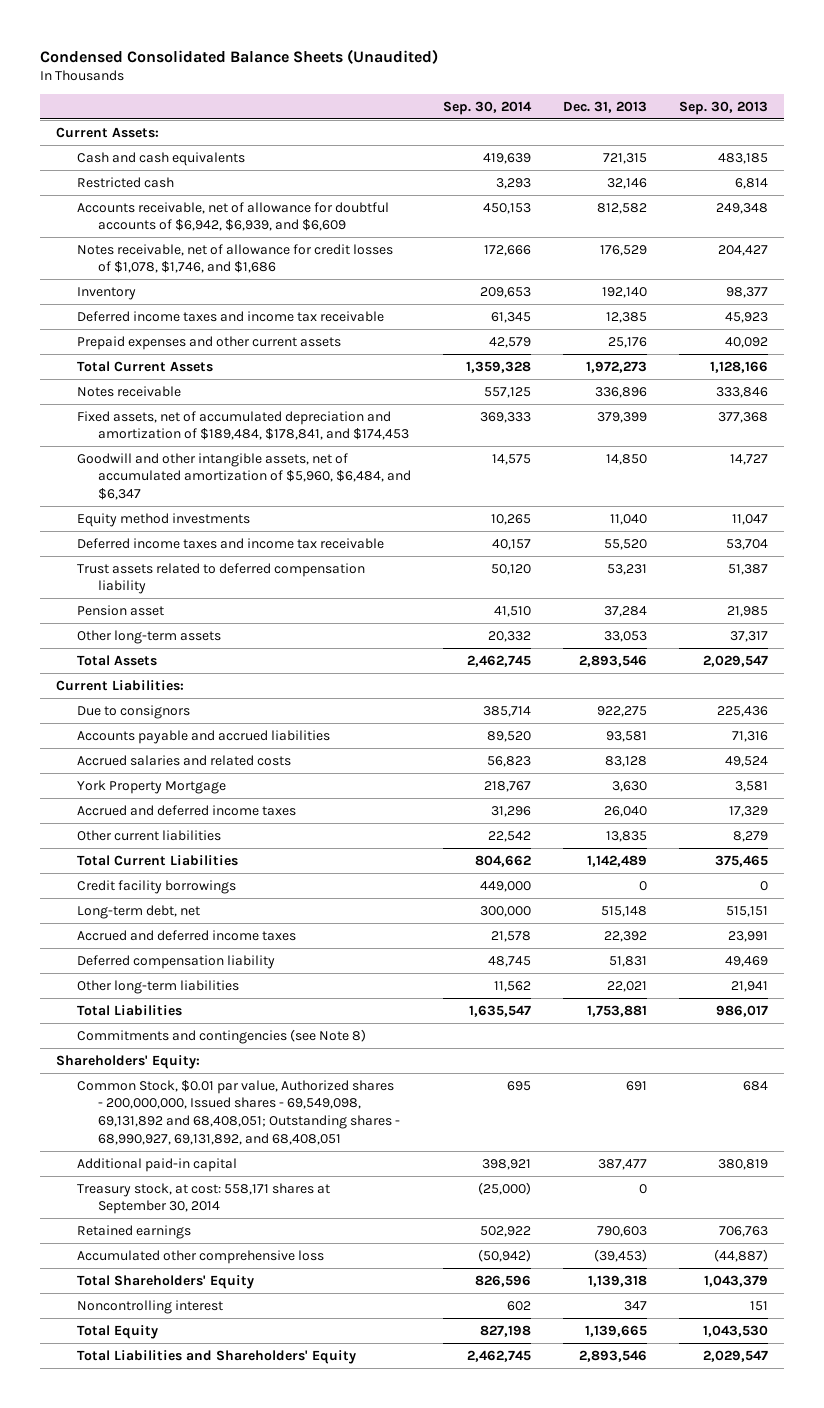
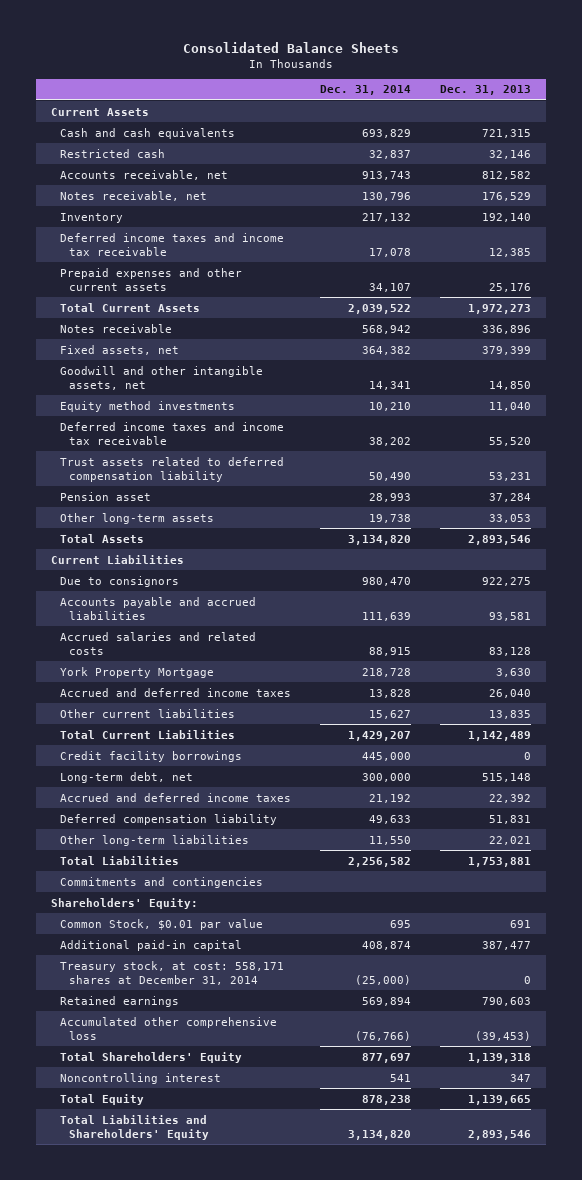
[40,48,439,64] Condensed Consolidated Balance Sheets (Unaudited) -> [182,42,399,54] Consolidated Balance Sheets
[442,100,532,115] Sep. 30, 2014 -> none
[678,100,768,115] Sep. 30, 2013 -> none
none -> [319,85,411,96] Dec. 31, 2014
[56,126,160,138] Current Assets: -> [50,107,149,116] Current Assets
[77,201,390,232] Accounts receivable, net of allowance for doubtful accounts of $6,942, $6,939, and $6,609 -> [59,169,228,180] Accounts receivable, net
[77,243,394,274] Notes receivable, net of allowance for credit losses of $1,078, $1,746, and $1,686 -> [59,190,207,201] Notes receivable, net
[77,410,409,441] Fixed assets, net of accumulated depreciation and amortization of $189,484, $178,841, and $174,453 -> [59,344,179,355] Fixed assets, net
[77,452,411,501] Goodwill and other intangible assets, net of accumulated amortization of $5,960, $6,484, and $6,347 -> [59,365,263,390] Goodwill and other intangible assets, net
[56,679,185,691] Current Liabilities: -> [50,554,184,564] Current Liabilities
[77,1028,367,1044] Commitments and contingencies (see Note 8) -> [59,876,263,888] Commitments and contingencies
[77,1079,400,1145] Common Stock, $0.01 par value, Authorized shares - 200,000,000, Issued shares - 69,549,098, 69,131,892 and 68,408,051; Outstanding shares - 68,990,927, 69,131,892, and 68,408,051 -> [59,918,263,930] Common Stock, $0.01 par value
[77,1182,331,1215] Treasury stock, at cost: 558,171 shares at September 30, 2014 -> [59,960,284,985] Treasury stock, at cost: 558,171 shares at December 31, 2014

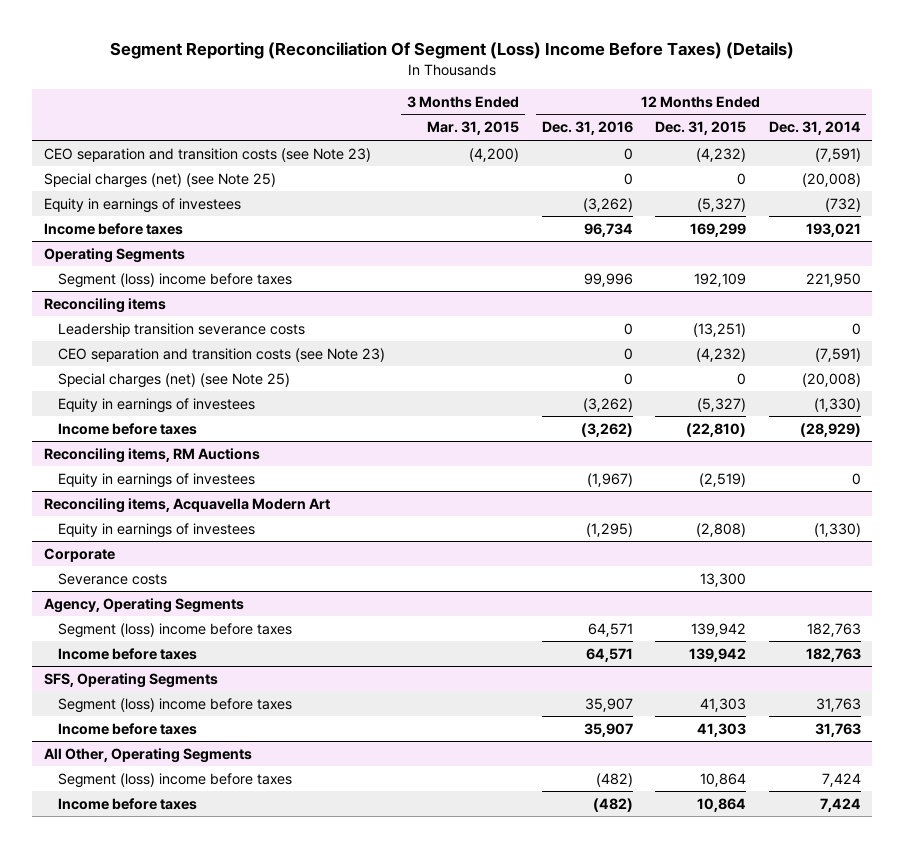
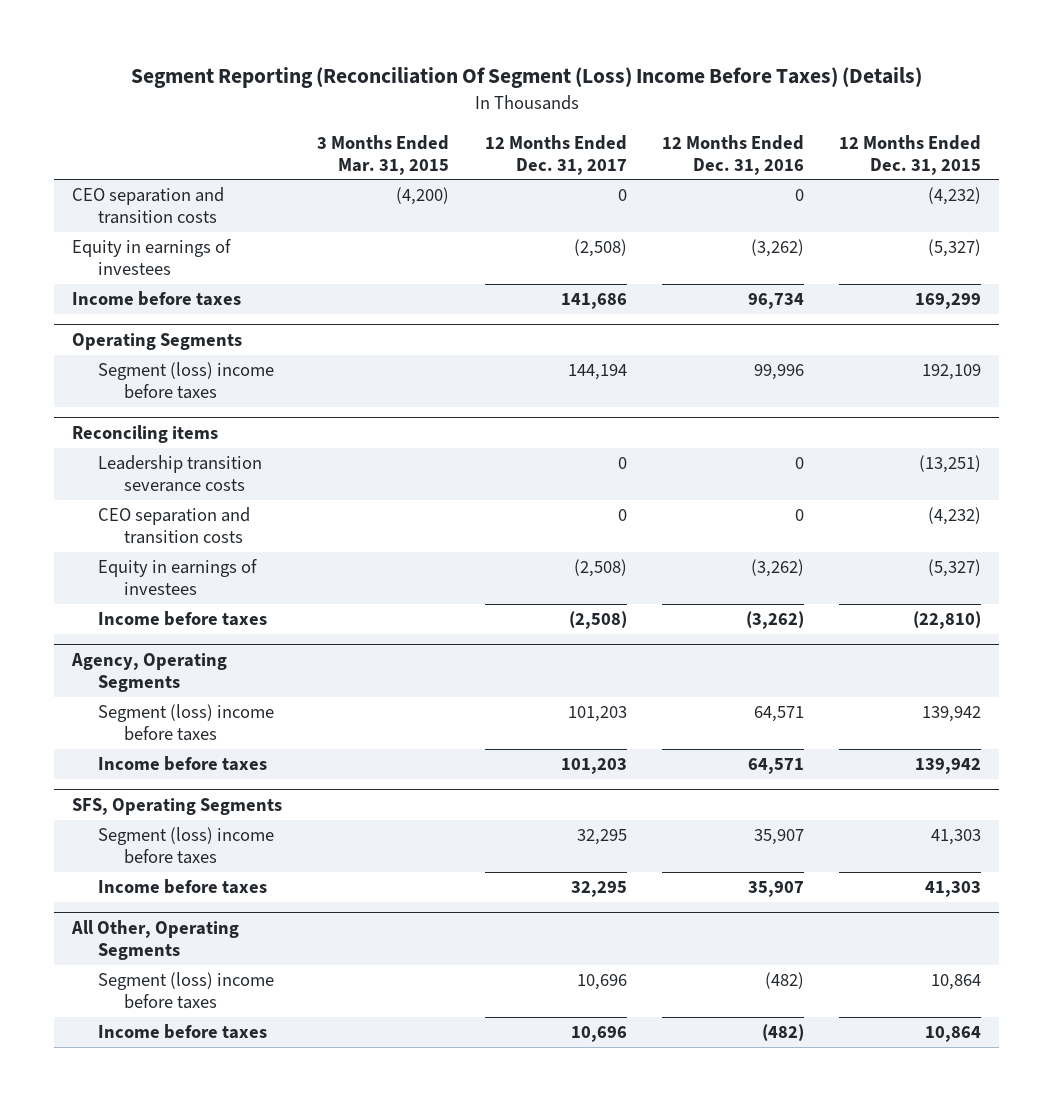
[768,121,861,136] Dec. 31, 2014 -> none
none -> [484,134,627,175] 12 Months Ended Dec. 31, 2017
[43,172,276,188] Special charges (net) (see Note 25) -> none
[43,147,371,162] CEO separation and transition costs (see Note 23) -> [72,187,225,225] CEO separation and transition costs
[57,372,290,388] Special charges (net) (see Note 25) -> none
[57,347,385,362] CEO separation and transition costs (see Note 23) -> [97,507,250,545] CEO separation and transition costs
[43,447,260,463] Reconciling items, RM Auctions -> none
[57,472,255,488] Equity in earnings of investees -> none
[43,497,330,513] Reconciling items, Acquavella Modern Art -> none
[57,522,255,538] Equity in earnings of investees -> none
[43,547,115,562] Corporate -> none
[57,572,167,585] Severance costs -> none

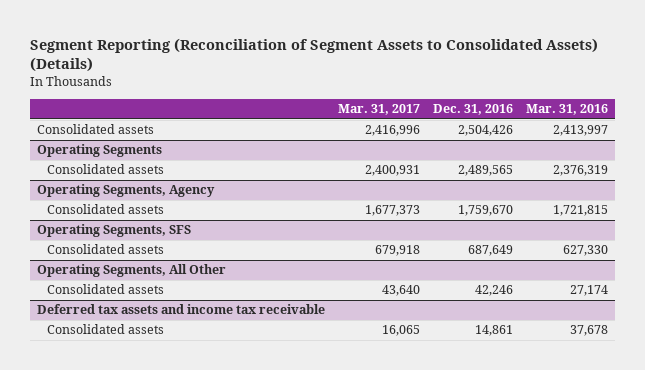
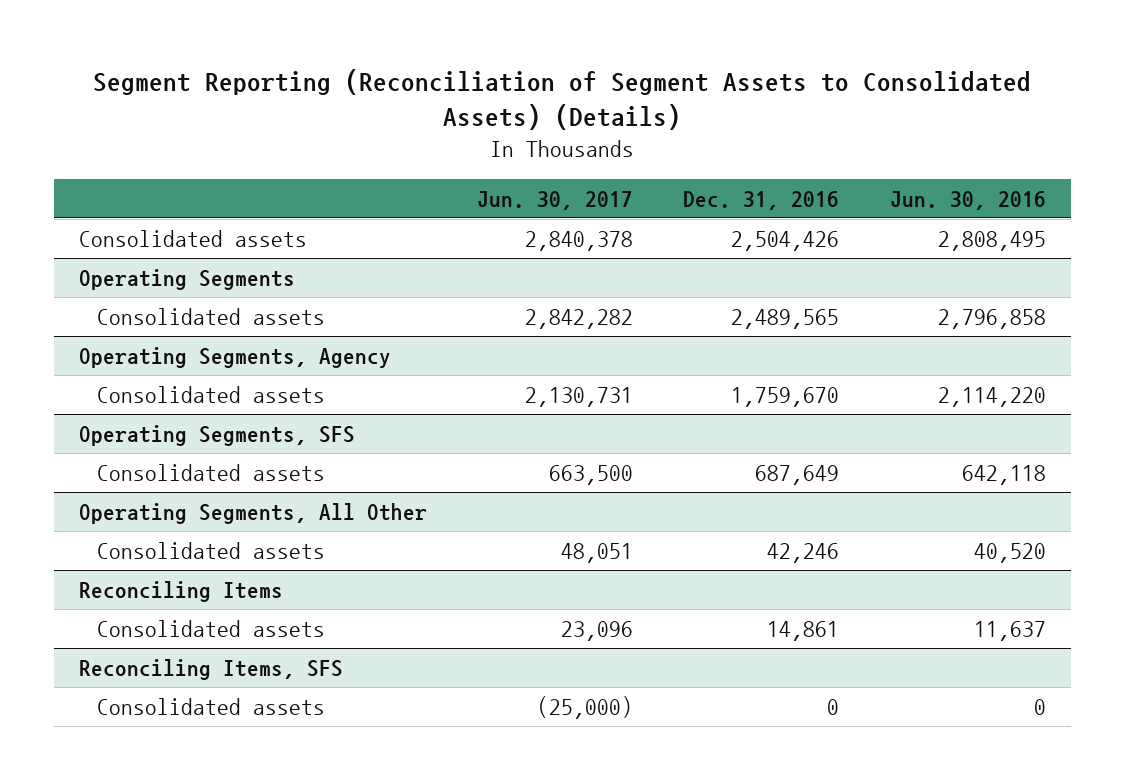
[337,104,420,116] Mar. 31, 2017 -> none
[526,104,609,116] Mar. 31, 2016 -> none
none -> [477,190,634,210] Jun. 30, 2017
none -> [889,190,1046,210] Jun. 30, 2016
[36,304,325,315] Deferred tax assets and income tax receivable -> [79,580,284,602] Reconciling Items
none -> [79,658,344,680] Reconciling Items, SFS
none -> [96,697,325,715] Consolidated assets

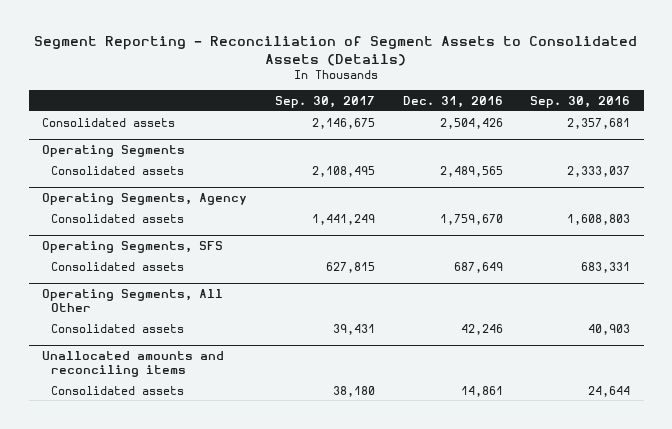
[93,68,1032,131] Segment Reporting (Reconciliation of Segment Assets to Consolidated Assets) (Details) -> [34,36,638,66] Segment Reporting - Reconciliation of Segment Assets to Consolidated Assets (Details)
[477,190,634,210] Jun. 30, 2017 -> none
[889,190,1046,210] Jun. 30, 2016 -> none
none -> [274,96,375,109] Sep. 30, 2017
none -> [530,96,631,109] Sep. 30, 2016
[79,580,284,602] Reconciling Items -> [42,350,225,377] Unallocated amounts and reconciling items
[79,658,344,680] Reconciling Items, SFS -> none
[96,697,325,715] Consolidated assets -> none

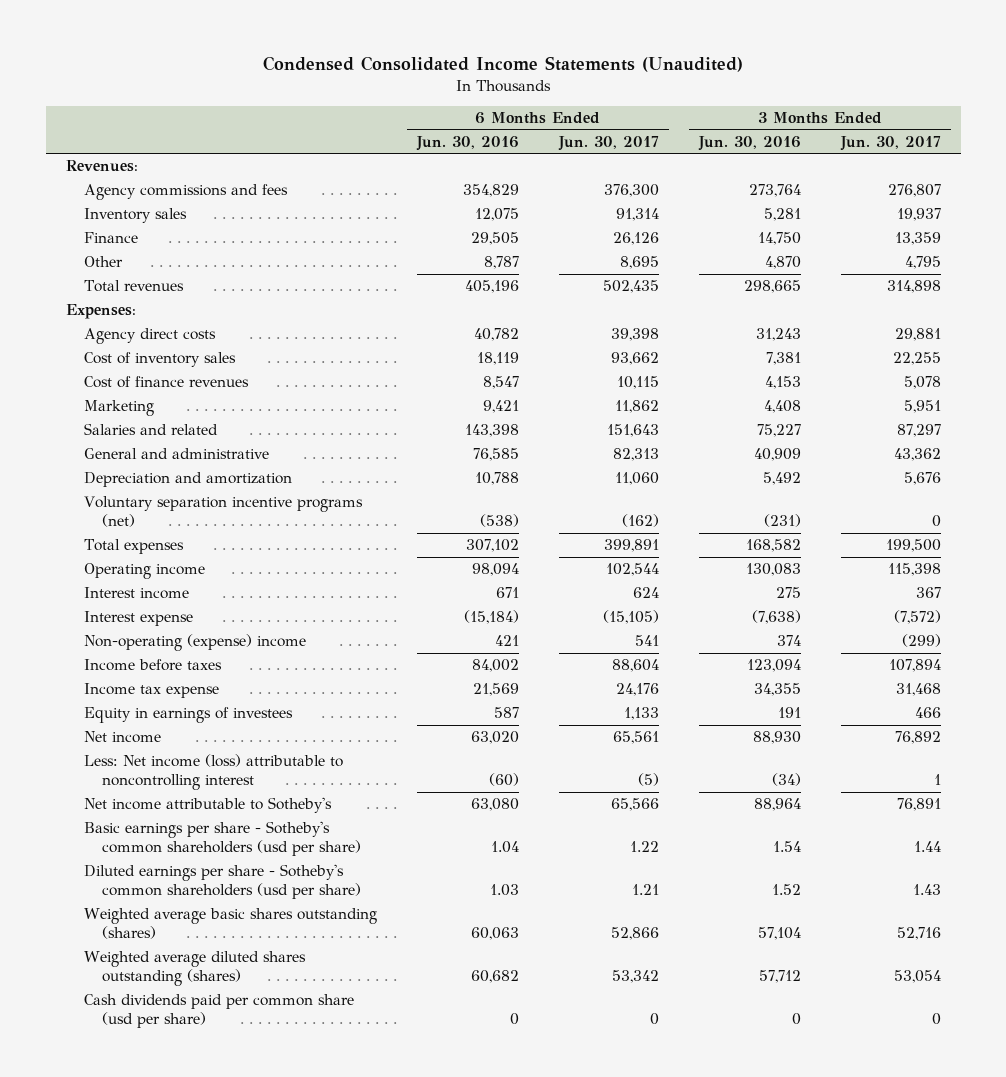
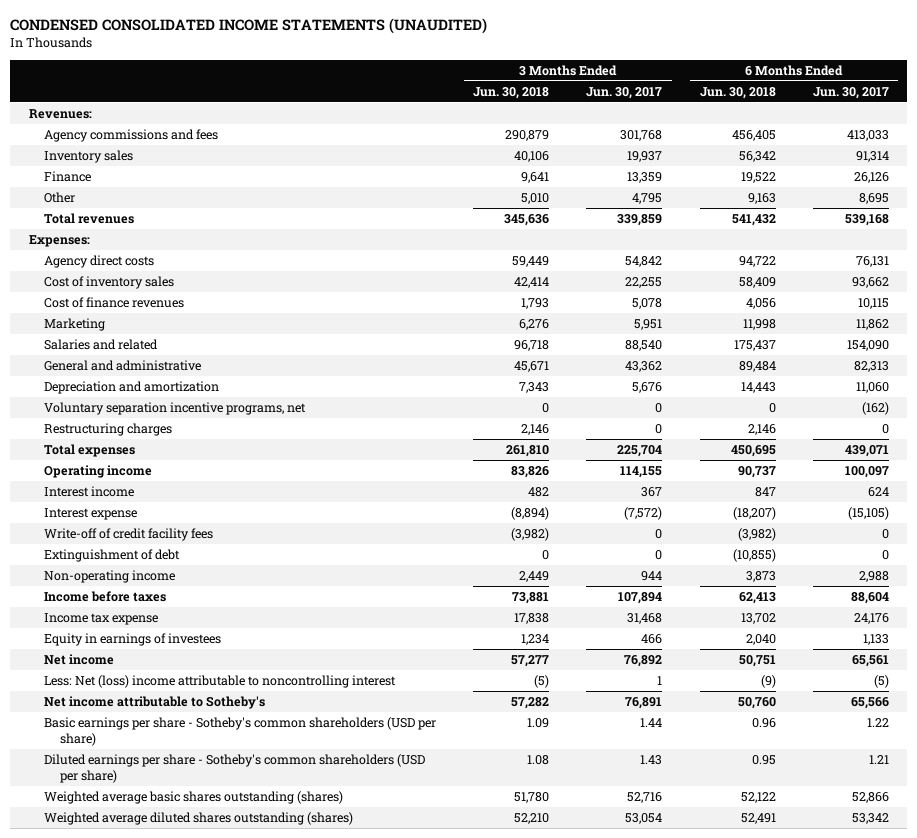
[263,55,744,72] Condensed Consolidated Income Statements (Unaudited) -> [10,17,488,34] CONDENSED CONSOLIDATED INCOME STATEMENTS (UNAUDITED)
[415,135,519,151] Jun. 30, 2016 -> none
[697,135,801,151] Jun. 30, 2016 -> none
none -> [473,86,550,99] Jun. 30, 2018
none -> [699,86,776,99] Jun. 30, 2018
[603,184,659,198] 376,300 -> [846,130,889,142] 413,033
[887,184,941,198] 276,807 -> [620,130,663,142] 301,768
[602,280,659,294] 502,435 -> [844,214,889,227] 539,168
[886,280,941,294] 314,898 -> [617,214,663,227] 339,859
[610,328,659,342] 39,398 -> [855,256,889,268] 76,131
[894,328,941,342] 29,881 -> [625,256,663,268] 54,842
[606,424,659,438] 151,643 -> [846,340,889,352] 154,090
[896,424,941,438] 87,297 -> [625,340,663,352] 88,540
[83,496,363,528] Voluntary separation incentive programs (net) -> [44,402,307,416] Voluntary separation incentive programs, net
none -> [44,423,173,437] Restructuring charges
[603,539,659,553] 399,891 -> [844,445,889,458] 439,071
[885,539,941,553] 199,500 -> [617,445,663,458] 225,704
[605,563,659,577] 102,544 -> [844,466,889,479] 100,097
[887,563,941,577] 115,398 -> [620,466,663,479] 114,155
none -> [44,528,214,542] Write-off of credit facility fees
none -> [44,549,181,563] Extinguishment of debt
[83,634,306,652] Non-operating (expense) income -> [44,570,176,584] Non-operating income
[634,635,659,647] 541 -> [858,571,889,583] 2,988
[901,634,941,648] (299) -> [641,571,663,582] 944
[83,754,343,791] Less: Net income (loss) attributable to noncontrolling interest -> [44,675,397,689] Less: Net (loss) income attributable to noncontrolling interest
[83,821,361,857] Basic earnings per share - Sotheby's common shareholders (usd per share) -> [44,717,437,746] Basic earnings per share - Sotheby's common shareholders (USD per share)
[83,864,361,900] Diluted earnings per share - Sotheby's common shareholders (usd per share) -> [44,754,426,783] Diluted earnings per share - Sotheby's common shareholders (USD per share)
[83,994,354,1029] Cash dividends paid per common share (usd per share) -> none

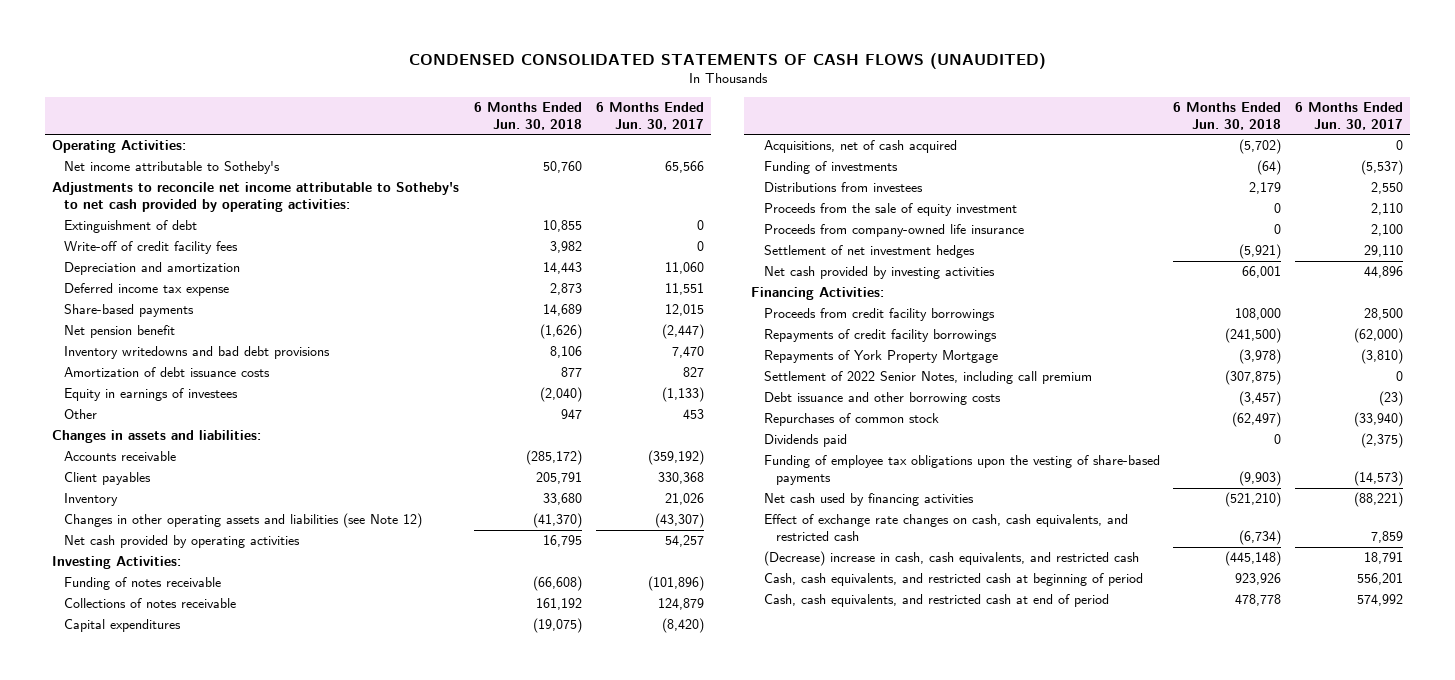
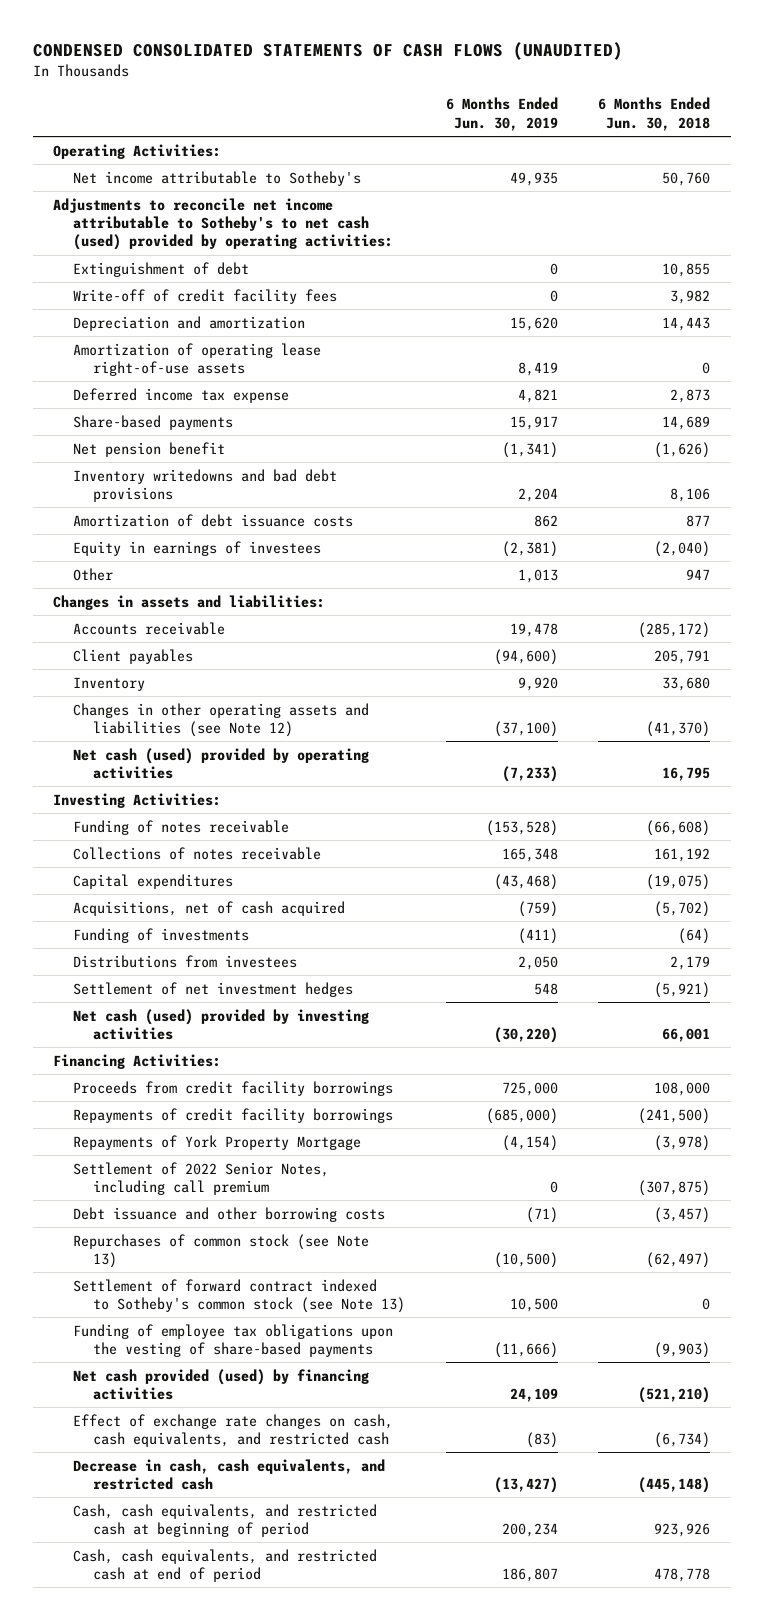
[595,101,704,130] 6 Months Ended Jun. 30, 2017 -> none
none -> [445,97,558,131] 6 Months Ended Jun. 30, 2019
[51,182,459,212] Adjustments to reconcile net income attributable to Sotheby's to net cash provided by operating activities: -> [53,197,394,251] Adjustments to reconcile net income attributable to Sotheby's to net cash (used) provided by operating activities:
none -> [73,342,322,377] Amortization of operating lease right-of-use assets
[64,535,301,549] Net cash provided by operating activities -> [73,747,370,780] Net cash (used) provided by operating activities
[763,203,1017,217] Proceeds from the sale of equity investment -> none
[763,224,1024,238] Proceeds from company-owned life insurance -> none
[763,266,995,280] Net cash provided by investing activities -> [73,1008,370,1041] Net cash (used) provided by investing activities
[763,434,847,448] Dividends paid -> none
[763,413,939,427] Repurchases of common stock -> [73,1233,370,1269] Repurchases of common stock (see Note 13)
none -> [73,1278,406,1314] Settlement of forward contract indexed to Sotheby's common stock (see Note 13)
[763,493,974,507] Net cash used by financing activities -> [73,1368,370,1401] Net cash provided (used) by financing activities
[763,551,1139,567] (Decrease) increase in cash, cash equivalents, and restricted cash -> [73,1458,386,1491] Decrease in cash, cash equivalents, and restricted cash

